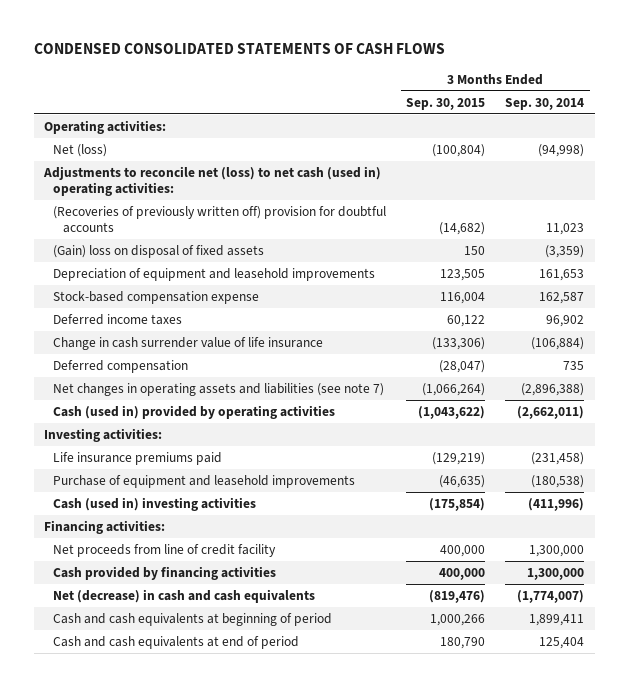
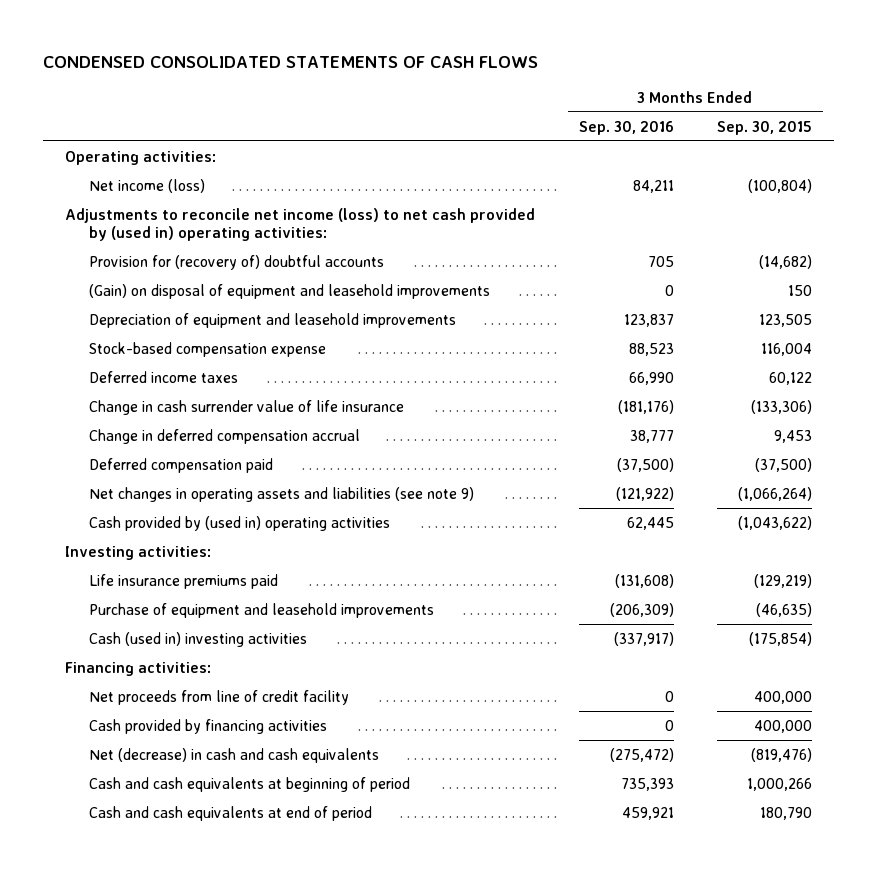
[505,97,585,110] Sep. 30, 2014 -> none
none -> [578,120,674,135] Sep. 30, 2016
[53,143,108,157] Net (loss) -> [88,178,205,193] Net income (loss)
[42,165,381,196] Adjustments to reconcile net (loss) to net cash (used in) operating activities: -> [65,207,536,241] Adjustments to reconcile net income (loss) to net cash provided by (used in) operating activities:
[53,205,387,233] (Recoveries of previously written off) provision for doubtful accounts -> [88,254,384,270] Provision for (recovery of) doubtful accounts
[53,244,265,258] (Gain) loss on disposal of fixed assets -> [88,283,490,299] (Gain) on disposal of equipment and leasehold improvements
[53,359,189,373] Deferred compensation -> [88,428,360,444] Change in deferred compensation accrual
[439,359,486,373] (28,047) -> [774,429,813,443] 9,453
none -> [88,457,273,473] Deferred compensation paid
[53,382,385,396] Net changes in operating assets and liabilities (see note 7) -> [88,486,474,502] Net changes in operating assets and liabilities (see note 9)
[53,404,336,419] Cash (used in) provided by operating activities -> [88,515,390,531] Cash provided by (used in) operating activities

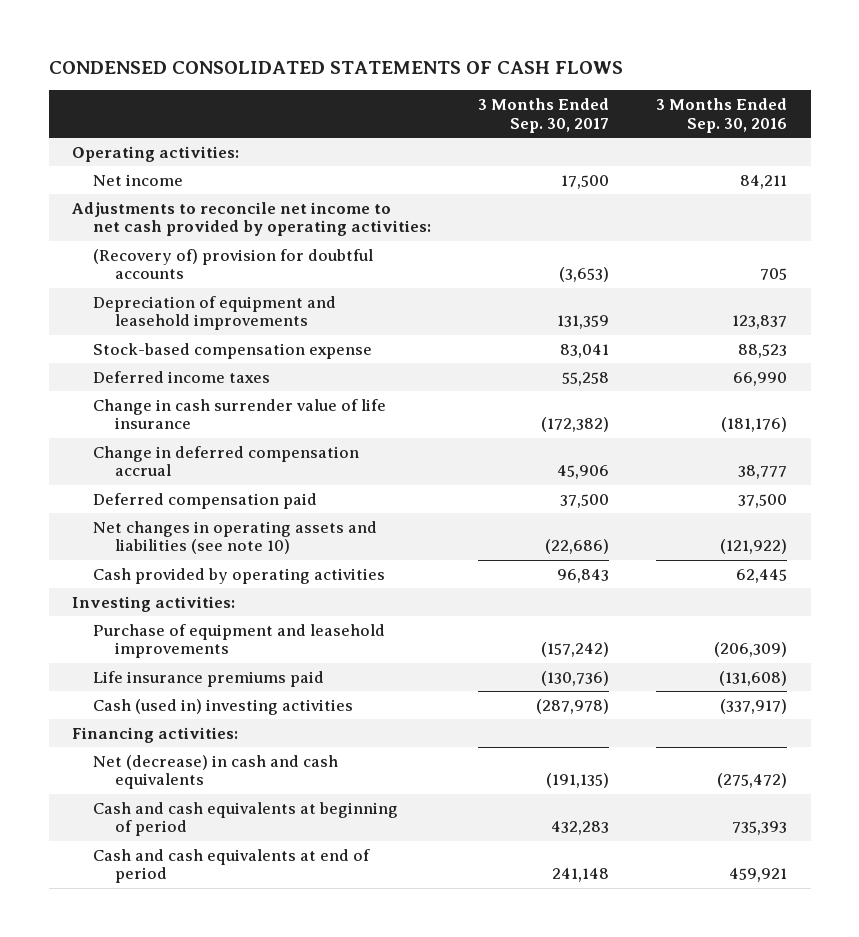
[717,120,813,135] Sep. 30, 2015 -> none
none -> [478,97,610,133] 3 Months Ended Sep. 30, 2017
[88,283,490,299] (Gain) on disposal of equipment and leasehold improvements -> none
[88,178,205,193] Net income (loss) -> [93,173,184,186] Net income
[65,207,536,241] Adjustments to reconcile net income (loss) to net cash provided by (used in) operating activities: -> [72,201,432,237] Adjustments to reconcile net income to net cash provided by operating activities:
[88,254,384,270] Provision for (recovery of) doubtful accounts -> [93,248,374,280] (Recovery of) provision for doubtful accounts
[616,457,674,472] (37,500) -> [738,493,788,508] 37,500
[88,486,474,502] Net changes in operating assets and liabilities (see note 9) -> [93,520,378,555] Net changes in operating assets and liabilities (see note 10)
[88,515,390,531] Cash provided by (used in) operating activities -> [93,567,386,584] Cash provided by operating activities
[88,573,278,589] Life insurance premiums paid -> [93,670,325,687] Life insurance premiums paid
[88,689,349,705] Net proceeds from line of credit facility -> none
[88,718,327,734] Cash provided by financing activities -> none

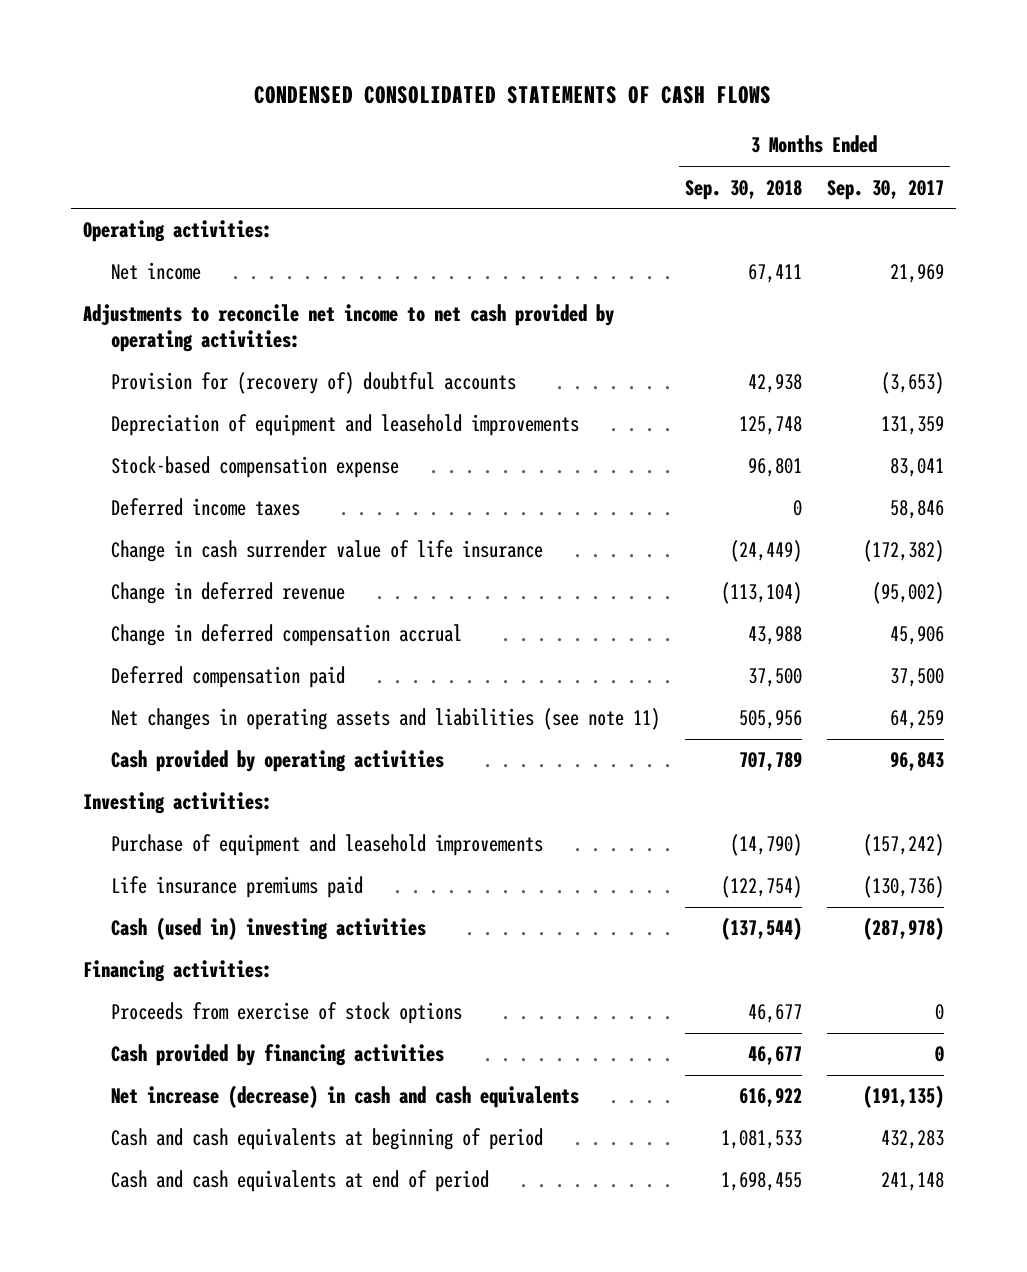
[656,97,788,133] 3 Months Ended Sep. 30, 2016 -> none
none -> [684,179,802,200] Sep. 30, 2018
[561,174,610,189] 17,500 -> [889,264,944,284] 21,969
[93,248,374,280] (Recovery of) provision for doubtful accounts -> [110,372,516,395] Provision for (recovery of) doubtful accounts
[562,371,610,386] 55,258 -> [889,500,944,520] 58,846
none -> [110,582,345,605] Change in deferred revenue
[93,520,378,555] Net changes in operating assets and liabilities (see note 10) -> [110,708,660,731] Net changes in operating assets and liabilities (see note 11)
[545,539,610,555] (22,686) -> [889,710,944,730] 64,259
none -> [110,1002,462,1025] Proceeds from exercise of stock options
none -> [110,1044,444,1067] Cash provided by financing activities
[93,754,339,790] Net (decrease) in cash and cash equivalents -> [110,1085,579,1109] Net increase (decrease) in cash and cash equivalents

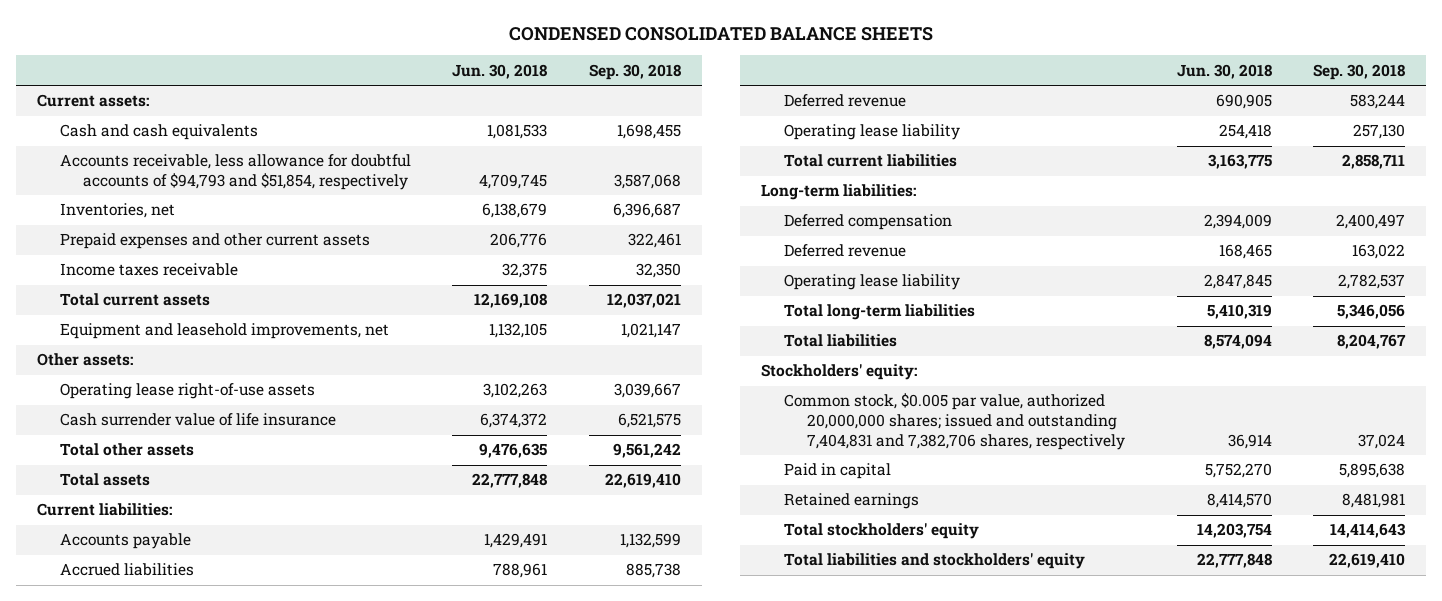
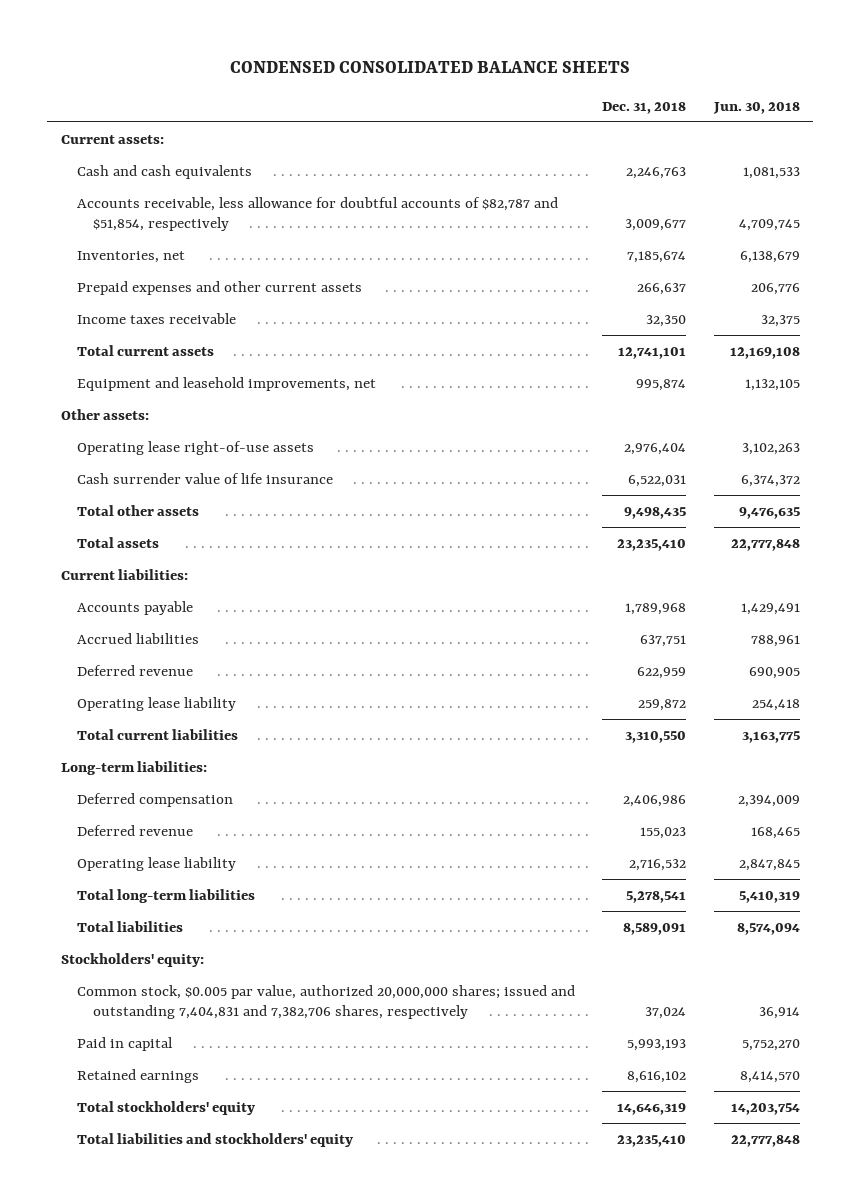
[588,63,681,80] Sep. 30, 2018 -> none
none -> [602,101,687,114] Dec. 31, 2018
[59,154,411,190] Accounts receivable, less allowance for doubtful accounts of $94,793 and $51,854, respectively -> [77,196,559,232] Accounts receivable, less allowance for doubtful accounts of $82,787 and $51,854, respectively

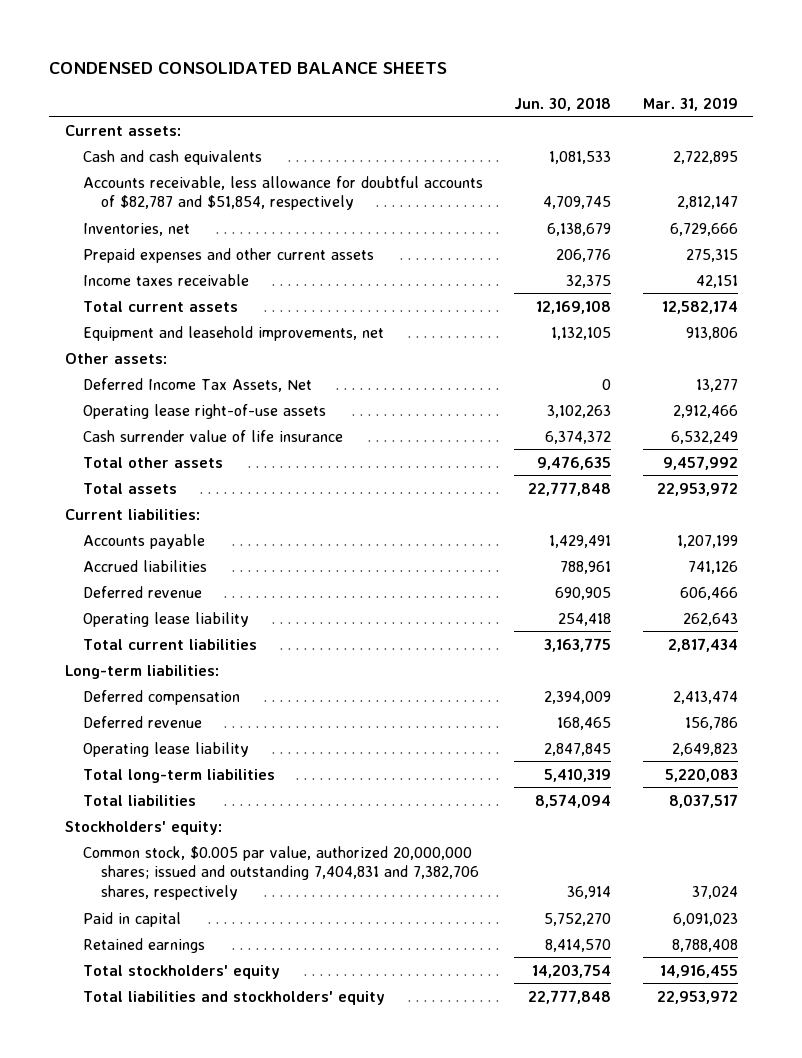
[602,101,687,114] Dec. 31, 2018 -> none
none -> [642,96,738,111] Mar. 31, 2019
none -> [83,377,313,392] Deferred Income Tax Assets, Net

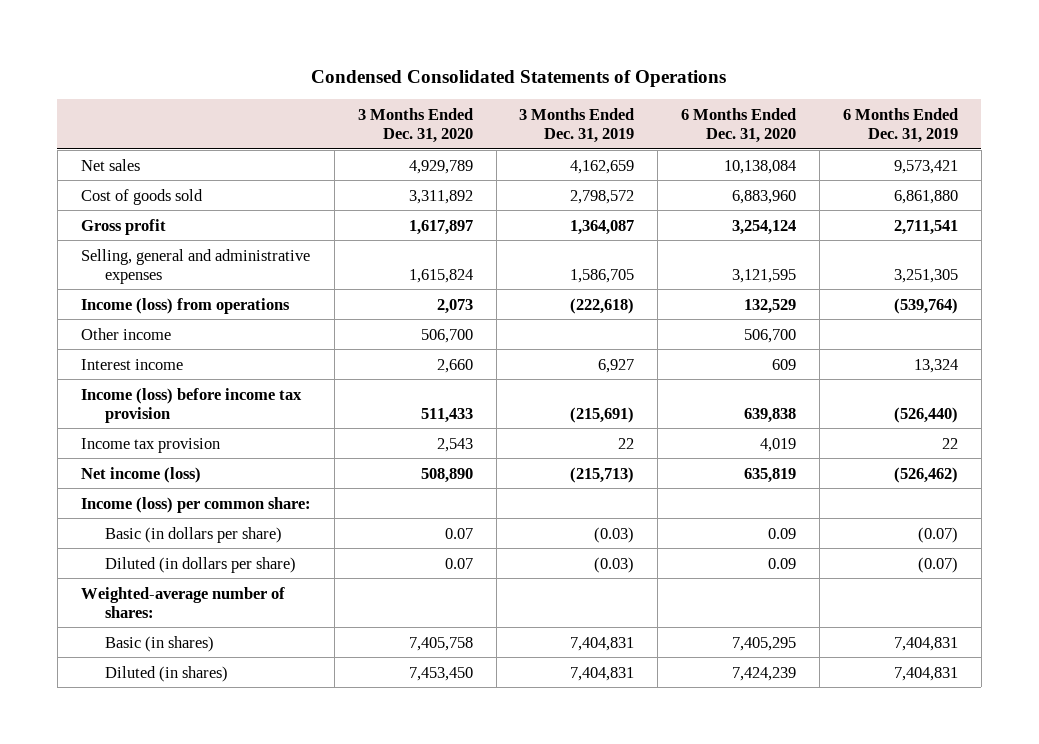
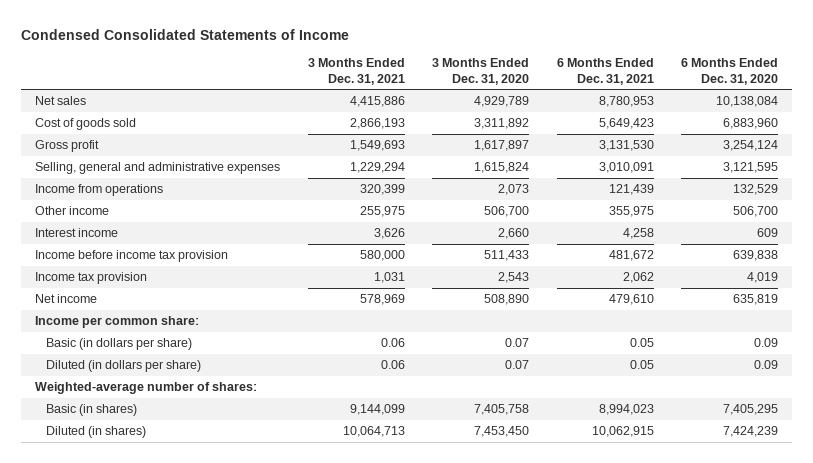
[311,69,727,87] Condensed Consolidated Statements of Operations -> [21,29,350,41] Condensed Consolidated Statements of Income
[519,107,635,144] 3 Months Ended Dec. 31, 2019 -> none
[843,107,959,144] 6 Months Ended Dec. 31, 2019 -> none
none -> [307,58,405,85] 3 Months Ended Dec. 31, 2021
none -> [556,58,654,85] 6 Months Ended Dec. 31, 2021
[80,297,290,314] Income (loss) from operations -> [34,184,163,197] Income from operations
[80,387,302,423] Income (loss) before income tax provision -> [34,250,228,263] Income before income tax provision
[80,466,201,483] Net income (loss) -> [34,294,97,304] Net income
[80,496,311,513] Income (loss) per common share: -> [34,316,199,329] Income per common share:

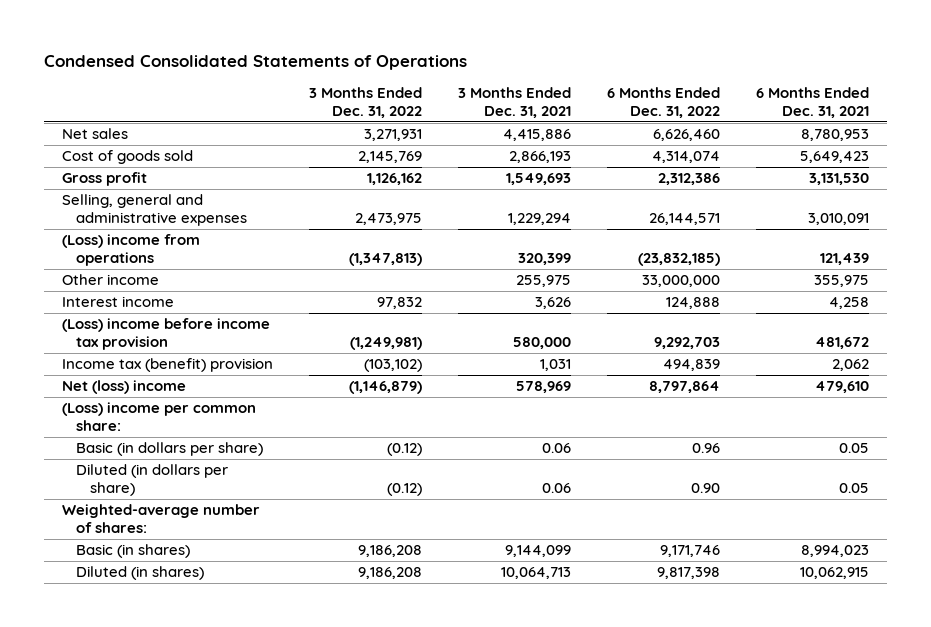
[21,29,350,41] Condensed Consolidated Statements of Income -> [43,54,467,70] Condensed Consolidated Statements of Operations
[432,58,530,85] 3 Months Ended Dec. 31, 2020 -> none
[681,58,779,85] 6 Months Ended Dec. 31, 2020 -> none
none -> [308,87,422,118] 3 Months Ended Dec. 31, 2022
none -> [607,87,721,118] 6 Months Ended Dec. 31, 2022
[34,184,163,197] Income from operations -> [61,234,200,267] (Loss) income from operations
[34,250,228,263] Income before income tax provision -> [61,318,270,351] (Loss) income before income tax provision
[34,272,147,285] Income tax provision -> [61,358,273,373] Income tax (benefit) provision
[34,294,97,304] Net income -> [61,380,186,395] Net (loss) income
[34,316,199,329] Income per common share: -> [61,402,256,432] (Loss) income per common share:

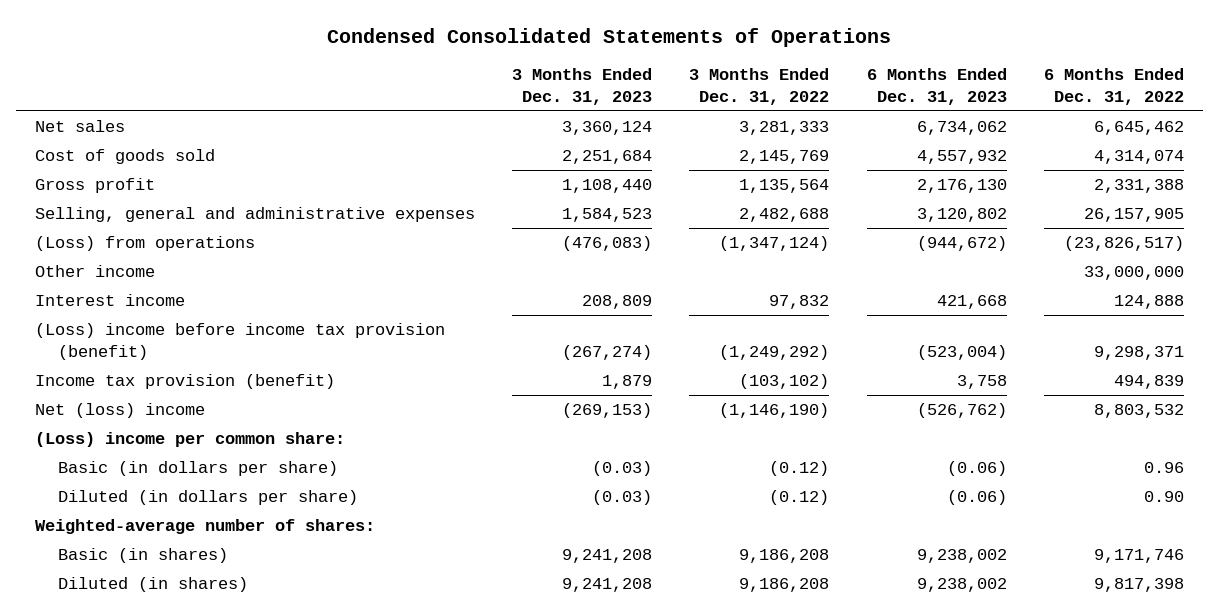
[457,87,571,118] 3 Months Ended Dec. 31, 2021 -> none
[756,87,870,118] 6 Months Ended Dec. 31, 2021 -> none
none -> [512,67,653,106] 3 Months Ended Dec. 31, 2023
none -> [866,67,1007,106] 6 Months Ended Dec. 31, 2023
[363,129,422,142] 3,271,931 -> [739,120,830,135] 3,281,333
[653,129,721,142] 6,626,460 -> [1094,120,1185,135] 6,645,462
[366,173,422,186] 1,126,162 -> [739,178,830,193] 1,135,564
[658,173,721,186] 2,312,386 -> [1094,178,1185,193] 2,331,388
[354,213,422,226] 2,473,975 -> [739,207,830,222] 2,482,688
[649,213,721,226] 26,144,571 -> [1084,207,1185,222] 26,157,905
[61,234,200,267] (Loss) income from operations -> [34,235,255,251] (Loss) from operations
[348,253,422,267] (1,347,813) -> [719,235,830,251] (1,347,124)
[638,253,721,267] (23,832,185) -> [1064,235,1185,251] (23,826,517)
[61,318,270,351] (Loss) income before income tax provision -> [34,322,445,361] (Loss) income before income tax provision (benefit)
[349,337,422,351] (1,249,981) -> [719,345,830,361] (1,249,292)
[654,337,721,350] 9,292,703 -> [1094,346,1185,361] 9,298,371
[61,358,273,373] Income tax (benefit) provision -> [34,373,335,389] Income tax provision (benefit)
[348,381,422,395] (1,146,879) -> [719,402,830,418] (1,146,190)
[649,381,721,394] 8,797,864 -> [1094,403,1185,418] 8,803,532

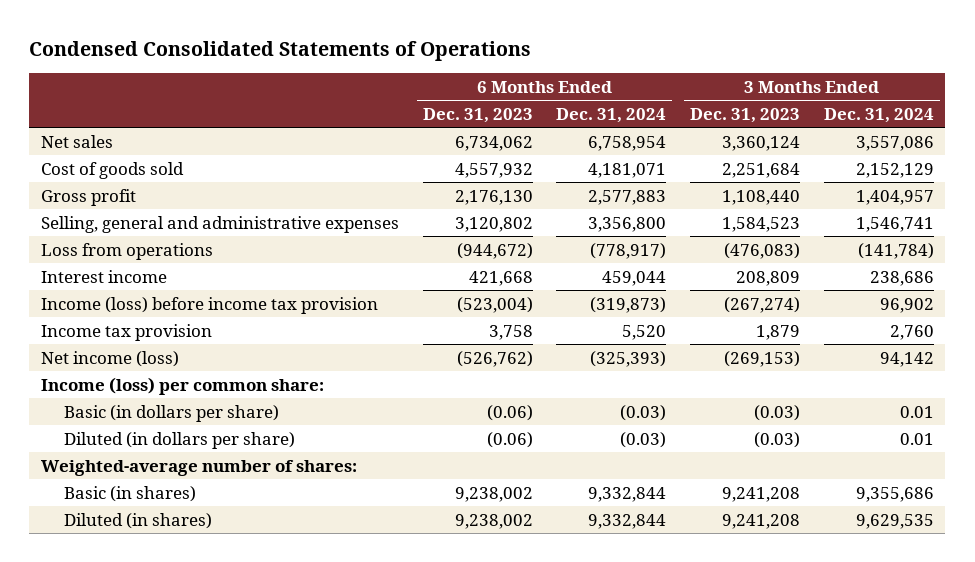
[689,67,830,106] 3 Months Ended Dec. 31, 2022 -> none
[1044,67,1185,106] 6 Months Ended Dec. 31, 2022 -> none
none -> [556,107,667,123] Dec. 31, 2024
none -> [823,107,934,123] Dec. 31, 2024
[34,264,155,277] Other income -> none
[34,235,255,251] (Loss) from operations -> [41,242,214,260] Loss from operations
[34,322,445,361] (Loss) income before income tax provision (benefit) -> [41,296,379,314] Income (loss) before income tax provision
[34,373,335,389] Income tax provision (benefit) -> [41,323,213,341] Income tax provision
[34,402,205,418] Net (loss) income -> [41,350,180,367] Net income (loss)
[34,431,345,447] (Loss) income per common share: -> [41,376,325,395] Income (loss) per common share:

